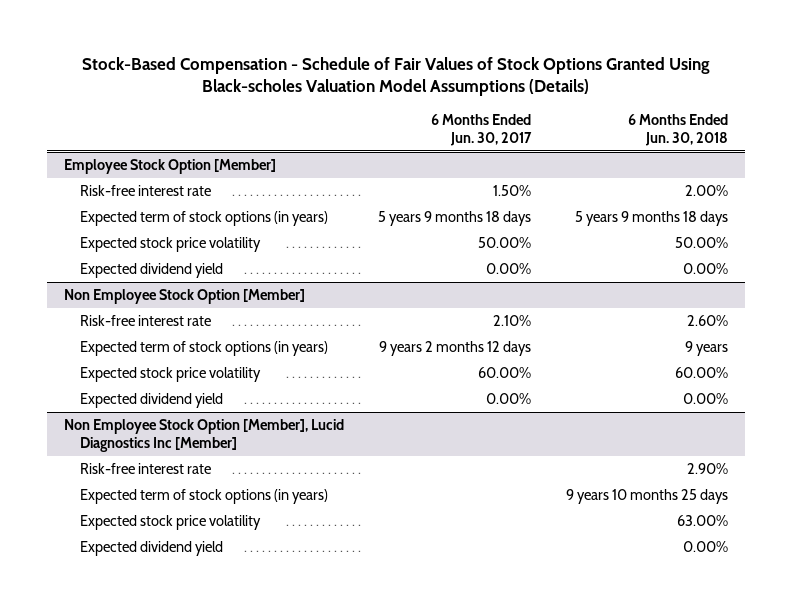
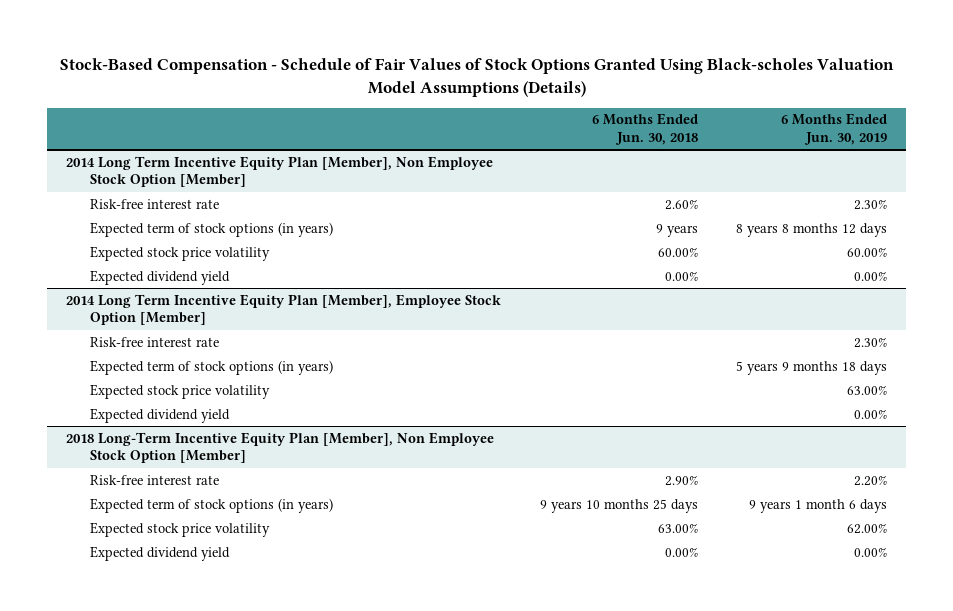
[431,113,533,146] 6 Months Ended Jun. 30, 2017 -> none
none -> [780,113,887,146] 6 Months Ended Jun. 30, 2019
[63,159,276,175] Employee Stock Option [Member] -> none
[80,185,212,197] Risk-free interest rate -> none
[80,211,329,227] Expected term of stock options (in years) -> none
[80,237,262,253] Expected stock price volatility -> none
[80,263,224,279] Expected dividend yield -> none
[63,289,305,305] Non Employee Stock Option [Member] -> none
none -> [66,155,494,188] 2014 Long Term Incentive Equity Plan [Member], Non Employee Stock Option [Member]
[63,419,344,452] Non Employee Stock Option [Member], Lucid Diagnostics Inc [Member] -> none
none -> [66,293,502,326] 2014 Long Term Incentive Equity Plan [Member], Employee Stock Option [Member]
none -> [89,336,219,347] Risk-free interest rate
none -> [89,359,333,375] Expected term of stock options (in years)
none -> [89,383,270,399] Expected stock price volatility
none -> [89,407,230,423] Expected dividend yield
none -> [66,431,495,464] 2018 Long-Term Incentive Equity Plan [Member], Non Employee Stock Option [Member]

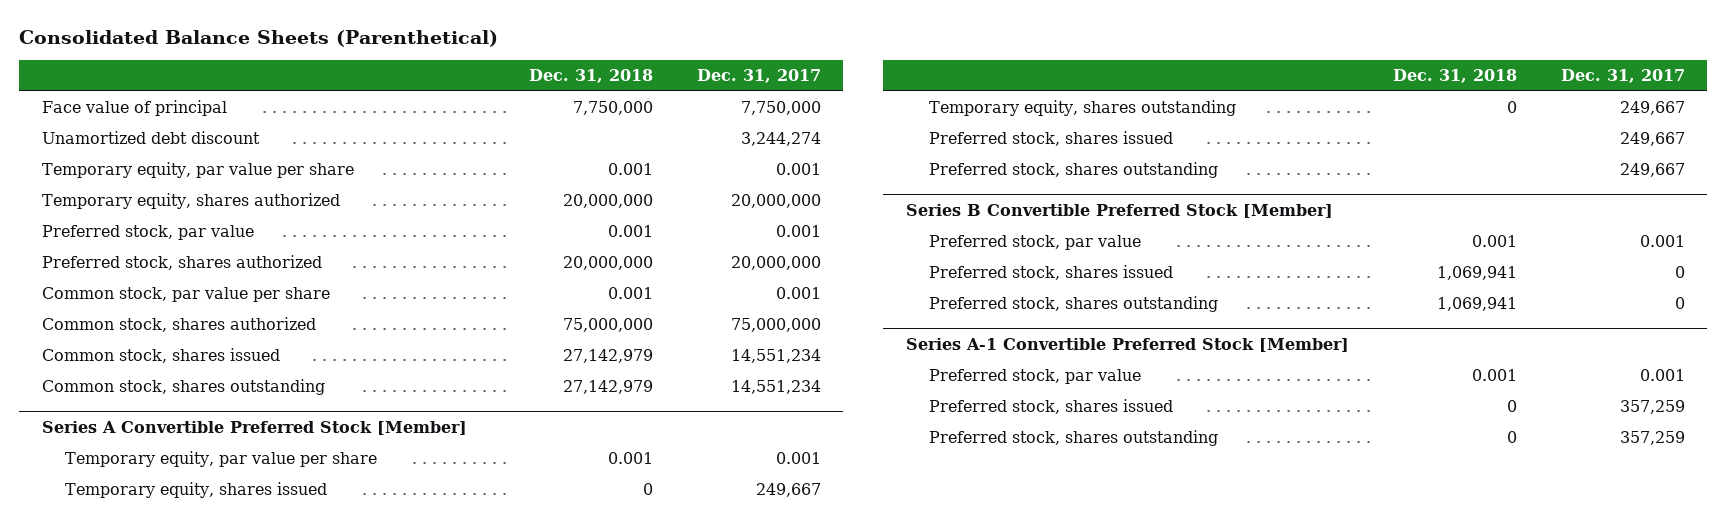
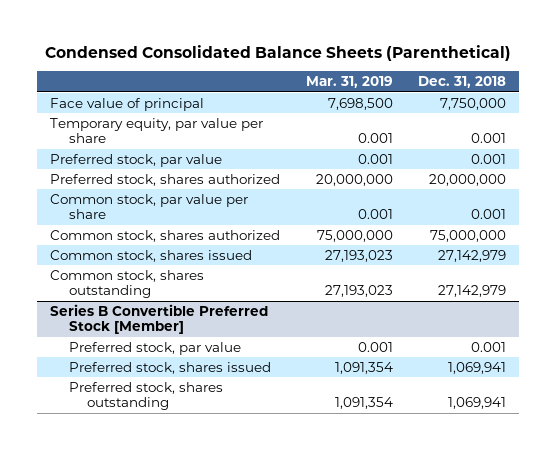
[19,30,499,48] Consolidated Balance Sheets (Parenthetical) -> [45,44,512,61] Condensed Consolidated Balance Sheets (Parenthetical)
[697,69,822,84] Dec. 31, 2017 -> none
none -> [305,76,393,89] Mar. 31, 2019
[41,131,260,145] Unamortized debt discount -> none
[41,193,340,210] Temporary equity, shares authorized -> none
[41,421,467,436] Series A Convertible Preferred Stock [Member] -> none
[64,451,377,468] Temporary equity, par value per share -> none
[64,482,327,499] Temporary equity, shares issued -> none
[928,100,1236,117] Temporary equity, shares outstanding -> none
[928,131,1173,147] Preferred stock, shares issued -> none
[928,162,1218,179] Preferred stock, shares outstanding -> none
[905,338,1349,353] Series A-1 Convertible Preferred Stock [Member] -> none
[928,369,1141,385] Preferred stock, par value -> none
[928,399,1173,415] Preferred stock, shares issued -> none
[928,430,1218,447] Preferred stock, shares outstanding -> none

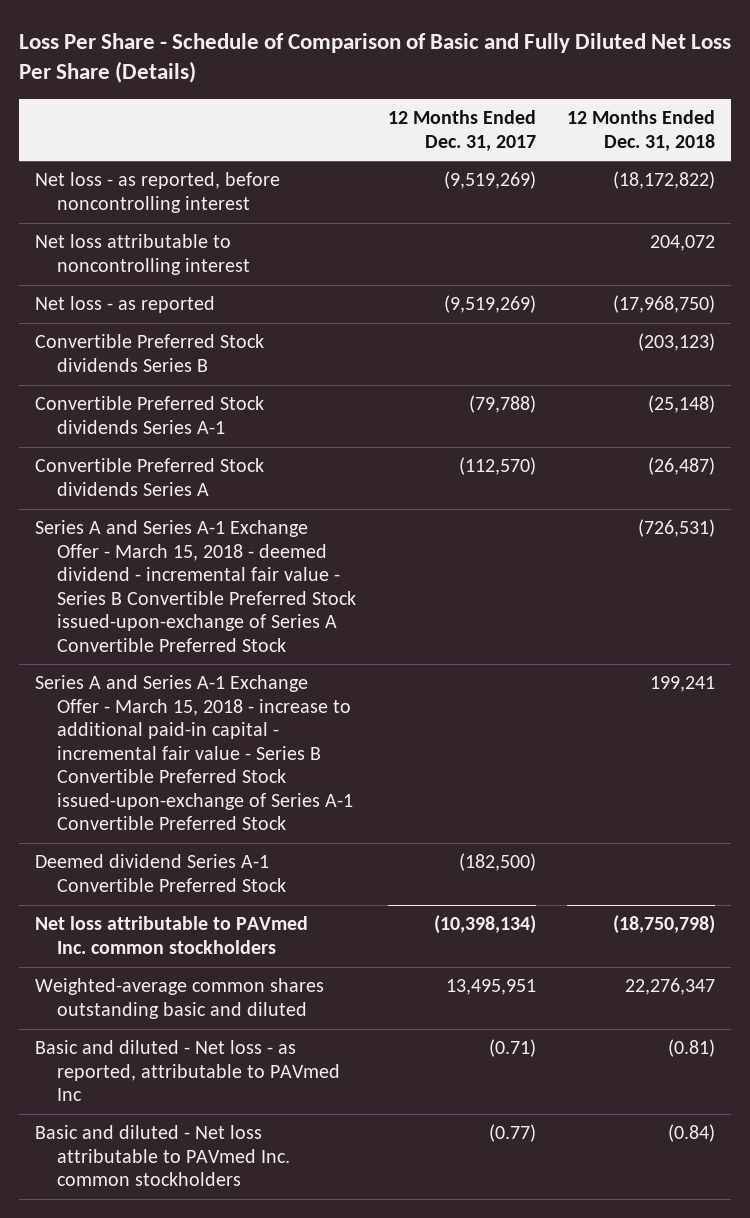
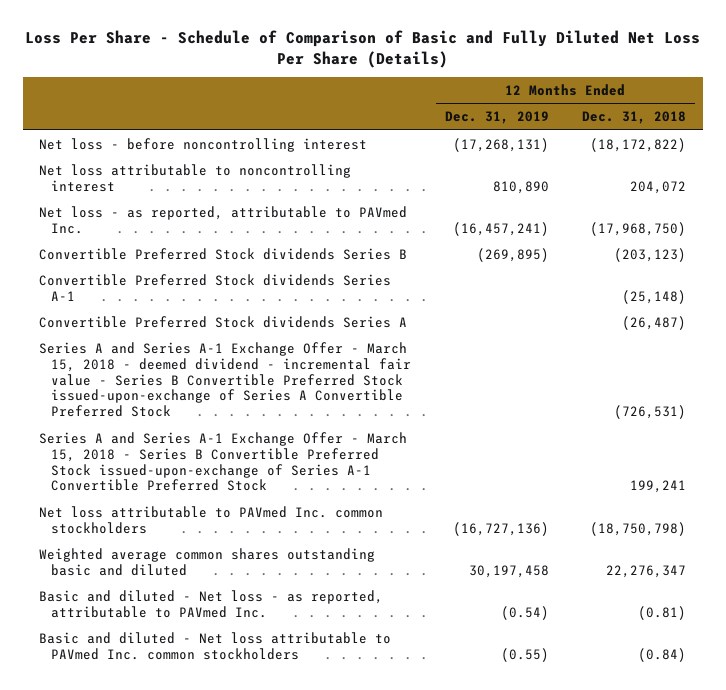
[387,110,536,151] 12 Months Ended Dec. 31, 2017 -> none
none -> [444,111,549,125] Dec. 31, 2019
[34,172,280,213] Net loss - as reported, before noncontrolling interest -> [39,137,368,152] Net loss - before noncontrolling interest
[34,296,215,314] Net loss - as reported -> [39,205,408,234] Net loss - as reported, attributable to PAVmed Inc.
[34,854,286,892] Deemed dividend Series A-1 Convertible Preferred Stock -> none
[34,675,353,831] Series A and Series A-1 Exchange Offer - March 15, 2018 - increase to additional paid-in capital - incremental fair value - Series B Convertible Preferred Stock issued-upon-exchange of Series A-1 Convertible Preferred Stock -> [39,431,408,492] Series A and Series A-1 Exchange Offer - March 15, 2018 - Series B Convertible Preferred Stock issued-upon-exchange of Series A-1 Convertible Preferred Stock
[34,978,324,1019] Weighted-average common shares outstanding basic and diluted -> [39,547,376,576] Weighted average common shares outstanding basic and diluted
[34,1040,340,1102] Basic and diluted - Net loss - as reported, attributable to PAVmed Inc -> [39,589,384,618] Basic and diluted - Net loss - as reported, attributable to PAVmed Inc.

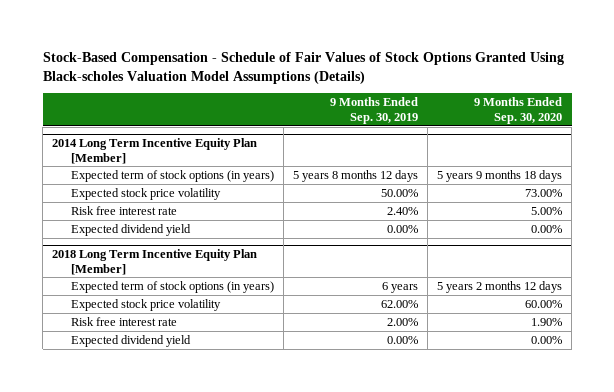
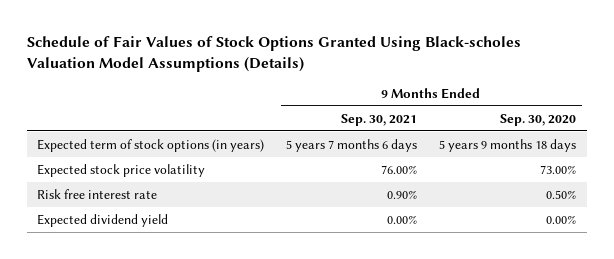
[42,51,564,84] Stock-Based Compensation - Schedule of Fair Values of Stock Options Granted Using Black-scholes Valuation Model Assumptions (Details) -> [26,36,521,72] Schedule of Fair Values of Stock Options Granted Using Black-scholes Valuation Model Assumptions (Details)
[330,97,419,124] 9 Months Ended Sep. 30, 2019 -> none
none -> [341,113,418,126] Sep. 30, 2021
[52,138,258,164] 2014 Long Term Incentive Equity Plan [Member] -> none
[71,224,192,237] Expected dividend yield -> none
[52,249,258,275] 2018 Long Term Incentive Equity Plan [Member] -> none
[71,281,275,294] Expected term of stock options (in years) -> none
[71,299,222,312] Expected stock price volatility -> none
[71,317,178,327] Risk free interest rate -> none
[531,207,563,216] 5.00% -> [546,189,577,199] 0.50%

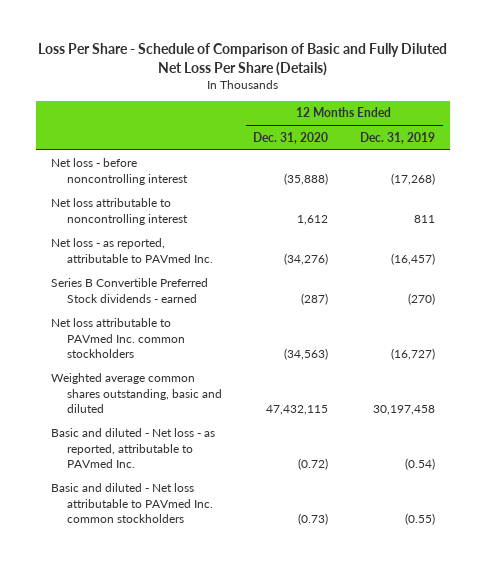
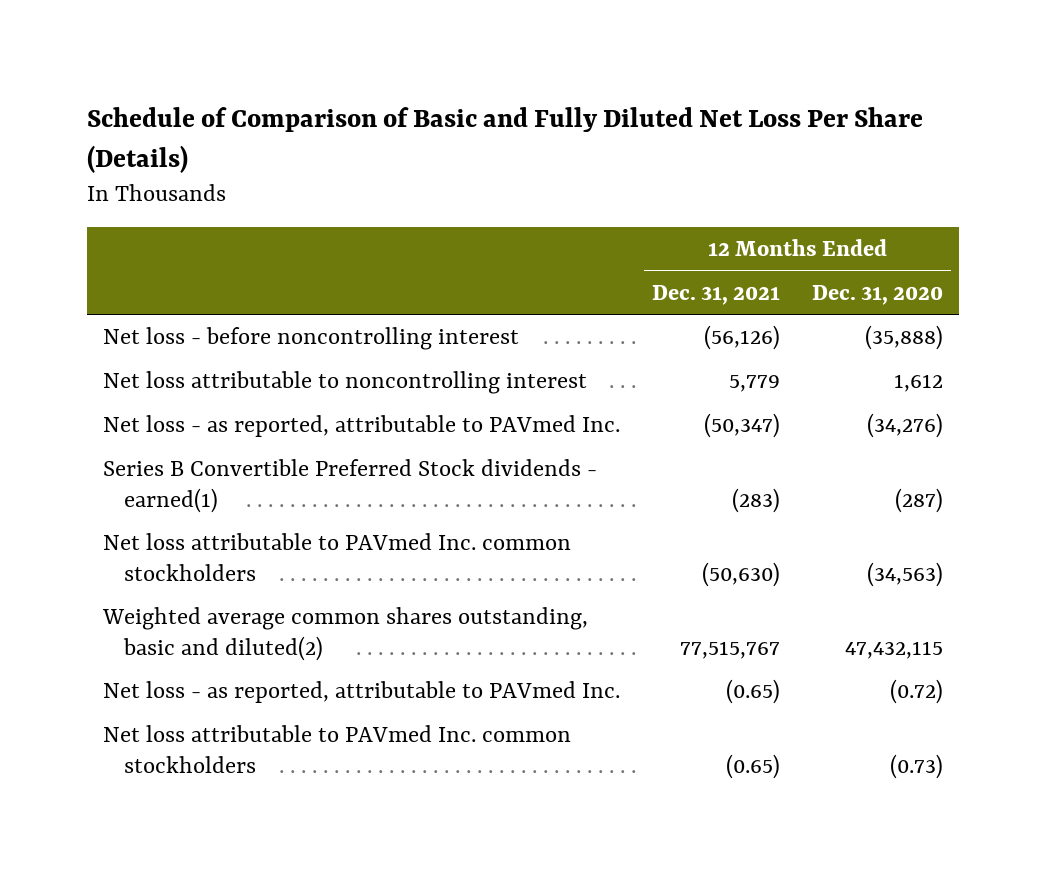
[38,43,448,76] Loss Per Share - Schedule of Comparison of Basic and Fully Diluted Net Loss Per Share (Details) -> [87,107,924,173] Schedule of Comparison of Basic and Fully Diluted Net Loss Per Share (Details)
[359,131,435,144] Dec. 31, 2019 -> none
none -> [652,284,781,305] Dec. 31, 2021
[51,278,209,303] Series B Convertible Preferred Stock dividends - earned -> [103,459,598,513] Series B Convertible Preferred Stock dividends - earned(1)
[51,373,223,413] Weighted average common shares outstanding, basic and diluted -> [102,607,589,661] Weighted average common shares outstanding, basic and diluted(2)
[51,428,216,468] Basic and diluted - Net loss - as reported, attributable to PAVmed Inc. -> [103,681,621,704] Net loss - as reported, attributable to PAVmed Inc.
[51,483,214,523] Basic and diluted - Net loss attributable to PAVmed Inc. common stockholders -> [103,725,572,773] Net loss attributable to PAVmed Inc. common stockholders

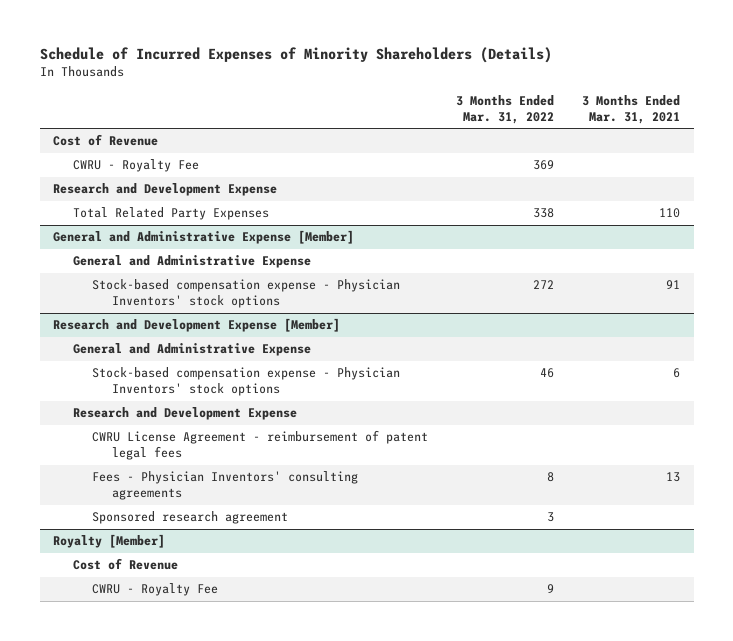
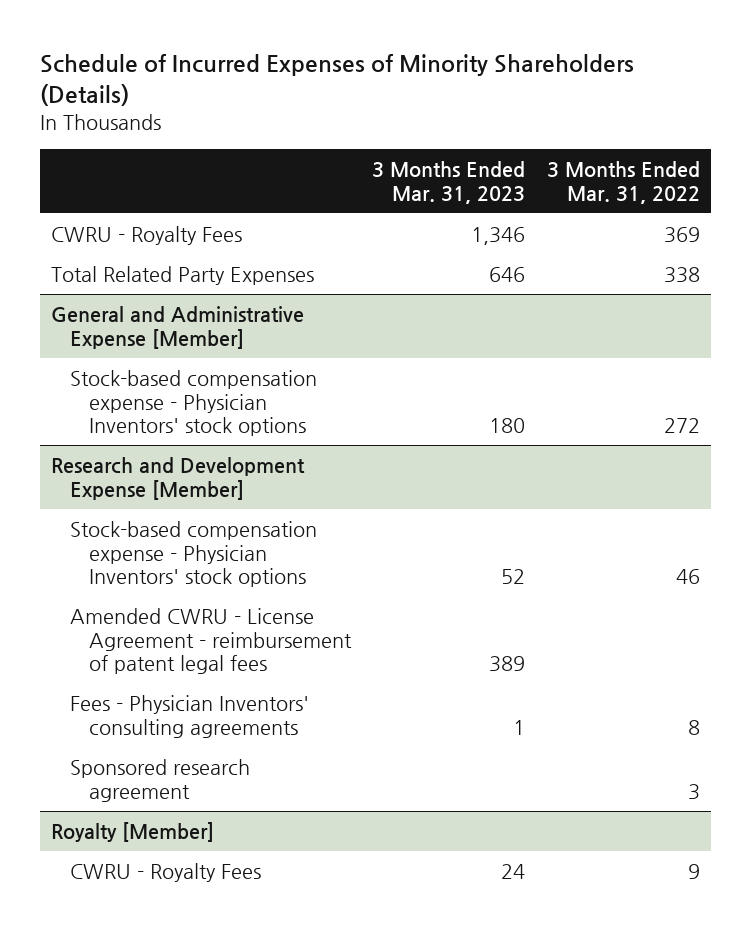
[581,95,680,125] 3 Months Ended Mar. 31, 2021 -> none
none -> [372,161,526,204] 3 Months Ended Mar. 31, 2023
[53,134,159,147] Cost of Revenue -> none
[53,183,278,197] Research and Development Expense -> none
[72,159,199,173] CWRU - Royalty Fee -> [50,225,242,245] CWRU - Royalty Fees
[72,255,311,269] General and Administrative Expense -> none
[72,343,311,357] General and Administrative Expense -> none
[72,407,297,421] Research and Development Expense -> none
[92,430,429,461] CWRU License Agreement - reimbursement of patent legal fees -> [69,607,352,675] Amended CWRU - License Agreement - reimbursement of patent legal fees
[72,558,178,571] Cost of Revenue -> none
[92,583,219,597] CWRU - Royalty Fee -> [69,862,261,882] CWRU - Royalty Fees

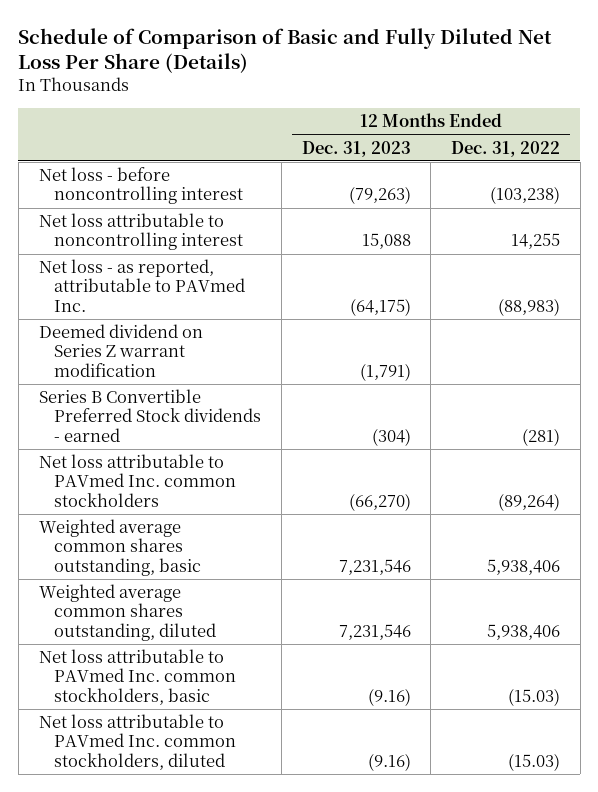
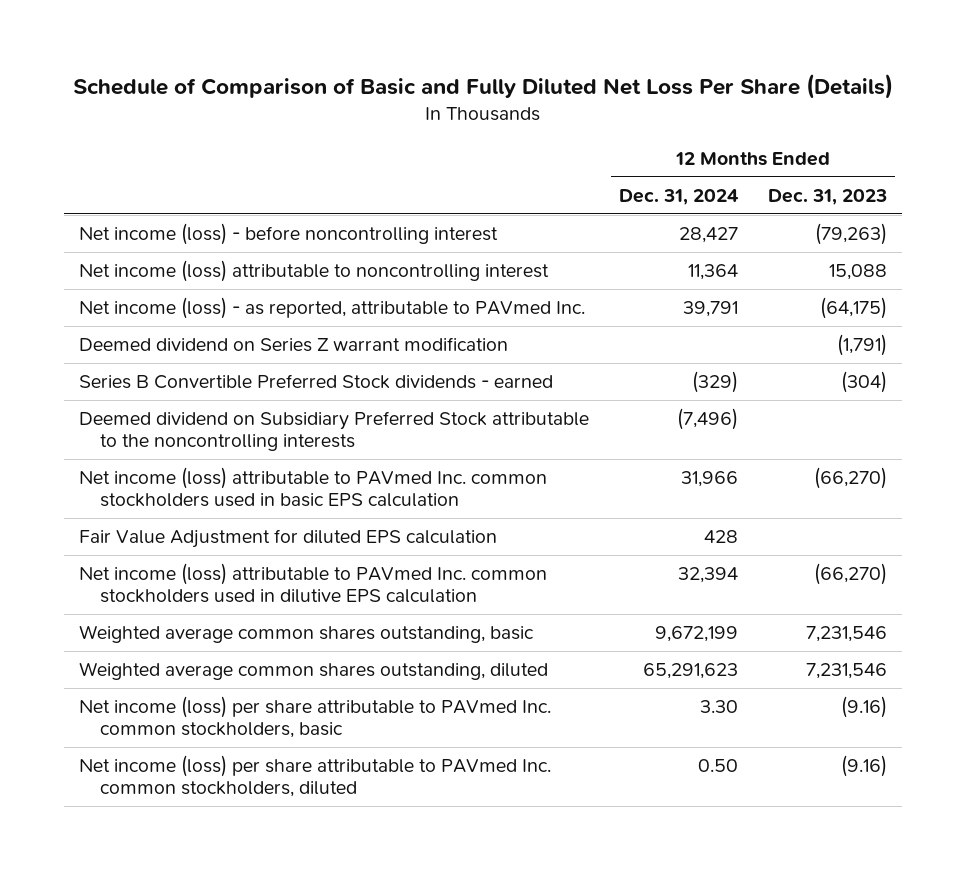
[450,140,560,157] Dec. 31, 2022 -> none
none -> [618,188,739,205] Dec. 31, 2024
[38,167,244,205] Net loss - before noncontrolling interest -> [78,223,498,246] Net income (loss) - before noncontrolling interest
[38,213,244,251] Net loss attributable to noncontrolling interest -> [78,260,549,283] Net income (loss) attributable to noncontrolling interest
[38,259,246,312] Net loss - as reported, attributable to PAVmed Inc. -> [78,297,585,320] Net income (loss) - as reported, attributable to PAVmed Inc.
none -> [78,411,589,452] Deemed dividend on Subsidiary Preferred Stock attributable to the noncontrolling interests
[38,454,237,507] Net loss attributable to PAVmed Inc. common stockholders -> [78,467,547,508] Net income (loss) attributable to PAVmed Inc. common stockholders used in basic EPS calculation
none -> [78,529,497,549] Fair Value Adjustment for diluted EPS calculation
none -> [78,563,547,604] Net income (loss) attributable to PAVmed Inc. common stockholders used in dilutive EPS calculation
[38,649,237,705] Net loss attributable to PAVmed Inc. common stockholders, basic -> [78,696,551,739] Net income (loss) per share attributable to PAVmed Inc. common stockholders, basic
[38,714,237,770] Net loss attributable to PAVmed Inc. common stockholders, diluted -> [78,755,551,798] Net income (loss) per share attributable to PAVmed Inc. common stockholders, diluted

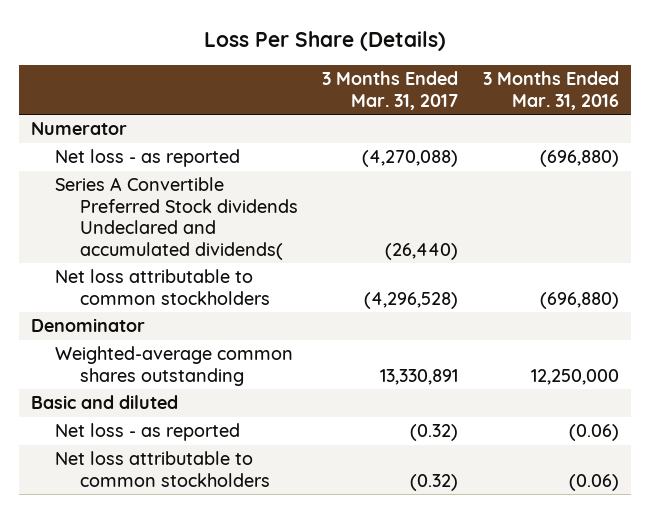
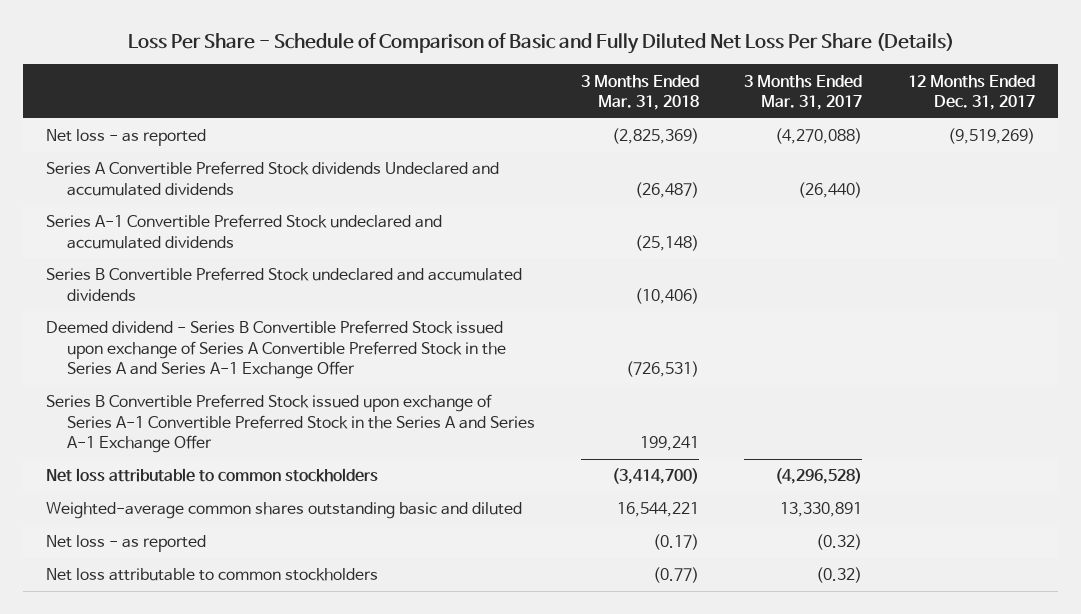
[203,30,446,51] Loss Per Share (Details) -> [127,33,954,55] Loss Per Share - Schedule of Comparison of Basic and Fully Diluted Net Loss Per Share (Details)
[482,71,619,110] 3 Months Ended Mar. 31, 2016 -> none
none -> [580,74,699,110] 3 Months Ended Mar. 31, 2018
none -> [908,74,1036,110] 12 Months Ended Dec. 31, 2017
[31,122,128,136] Numerator -> none
[55,177,298,260] Series A Convertible Preferred Stock dividends Undeclared and accumulated dividends( -> [45,161,499,196] Series A Convertible Preferred Stock dividends Undeclared and accumulated dividends
none -> [45,214,442,249] Series A-1 Convertible Preferred Stock undeclared and accumulated dividends
none -> [45,267,522,301] Series B Convertible Preferred Stock undeclared and accumulated dividends
none -> [45,320,506,379] Deemed dividend - Series B Convertible Preferred Stock issued upon exchange of Series A Convertible Preferred Stock in the Series A and Series A-1 Exchange Offer
none -> [45,394,535,453] Series B Convertible Preferred Stock issued upon exchange of Series A-1 Convertible Preferred Stock in the Series A and Series A-1 Exchange Offer
[31,318,146,333] Denominator -> none
[31,395,179,410] Basic and diluted -> none
[55,346,294,386] Weighted-average common shares outstanding -> [45,502,522,520] Weighted-average common shares outstanding basic and diluted

